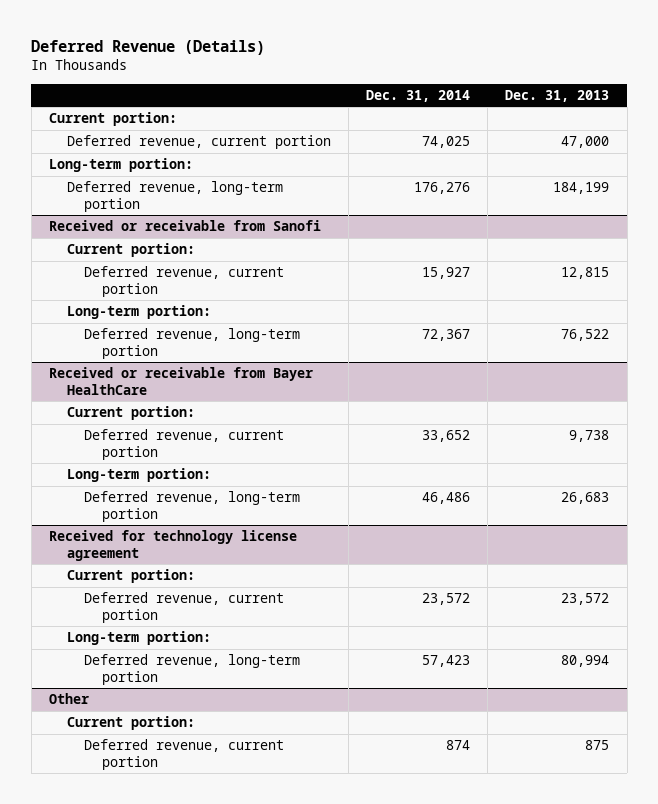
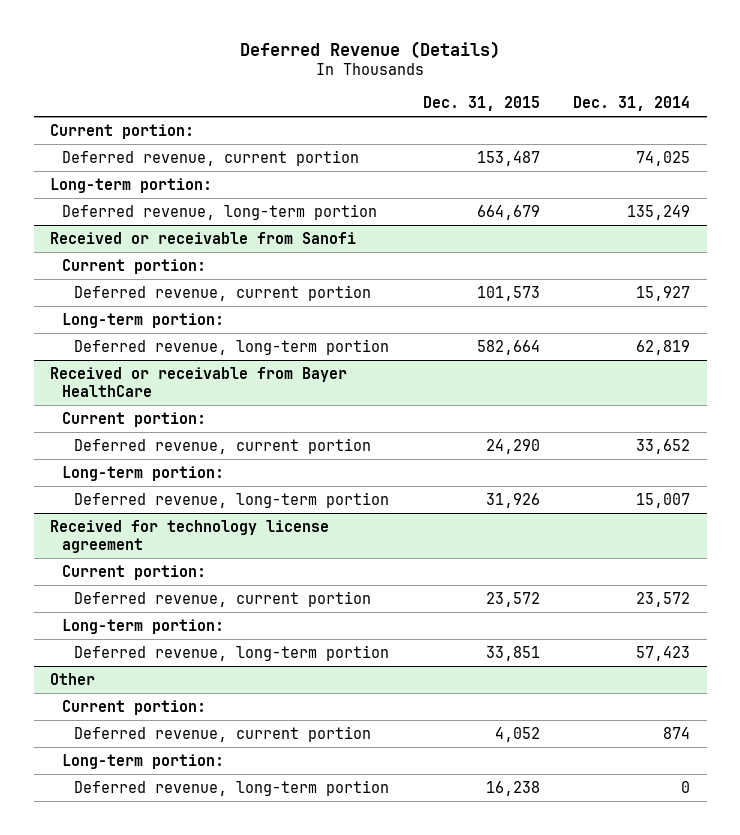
[505,89,610,102] Dec. 31, 2013 -> none
none -> [422,95,540,111] Dec. 31, 2015
[414,182,471,195] 176,276 -> [627,204,691,220] 135,249
[422,329,471,342] 72,367 -> [636,339,691,355] 62,819
[422,492,471,505] 46,486 -> [636,492,691,508] 15,007
none -> [62,753,225,769] Long-term portion:
none -> [74,779,390,796] Deferred revenue, long-term portion

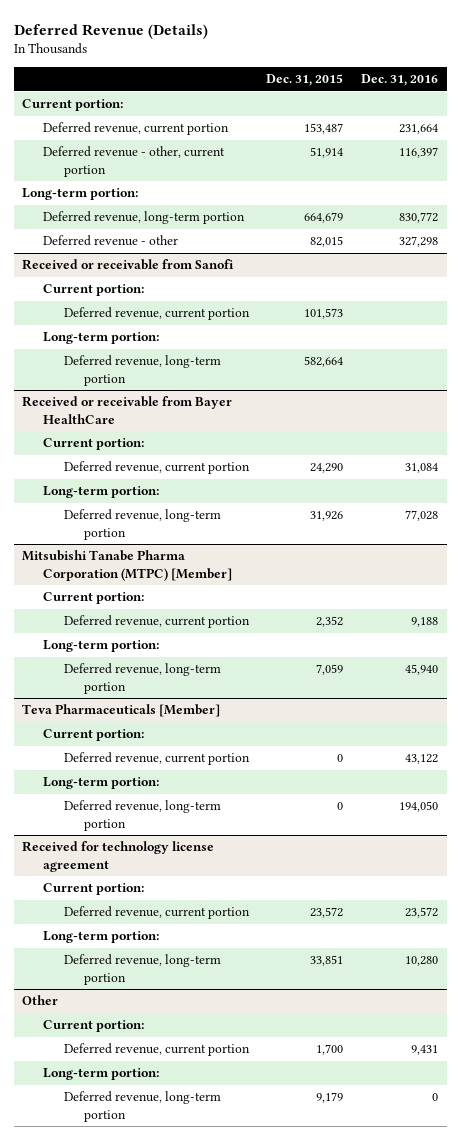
[573,95,691,111] Dec. 31, 2014 -> none
none -> [361,74,439,87] Dec. 31, 2016
none -> [43,146,226,177] Deferred revenue - other, current portion
none -> [43,235,179,247] Deferred revenue - other
none -> [22,550,233,581] Mitsubishi Tanabe Pharma Corporation (MTPC) [Member]
none -> [43,592,145,605] Current portion:
none -> [63,615,250,629] Deferred revenue, current portion
none -> [43,640,160,653] Long-term portion:
none -> [63,663,221,694] Deferred revenue, long-term portion
none -> [22,704,221,718] Teva Pharmaceuticals [Member]
none -> [43,729,145,742] Current portion:
none -> [63,752,250,766] Deferred revenue, current portion
none -> [43,777,160,790] Long-term portion:
none -> [63,800,221,831] Deferred revenue, long-term portion
[494,726,540,742] 4,052 -> [316,1044,344,1056] 1,700
[485,780,540,796] 16,238 -> [316,1092,344,1104] 9,179

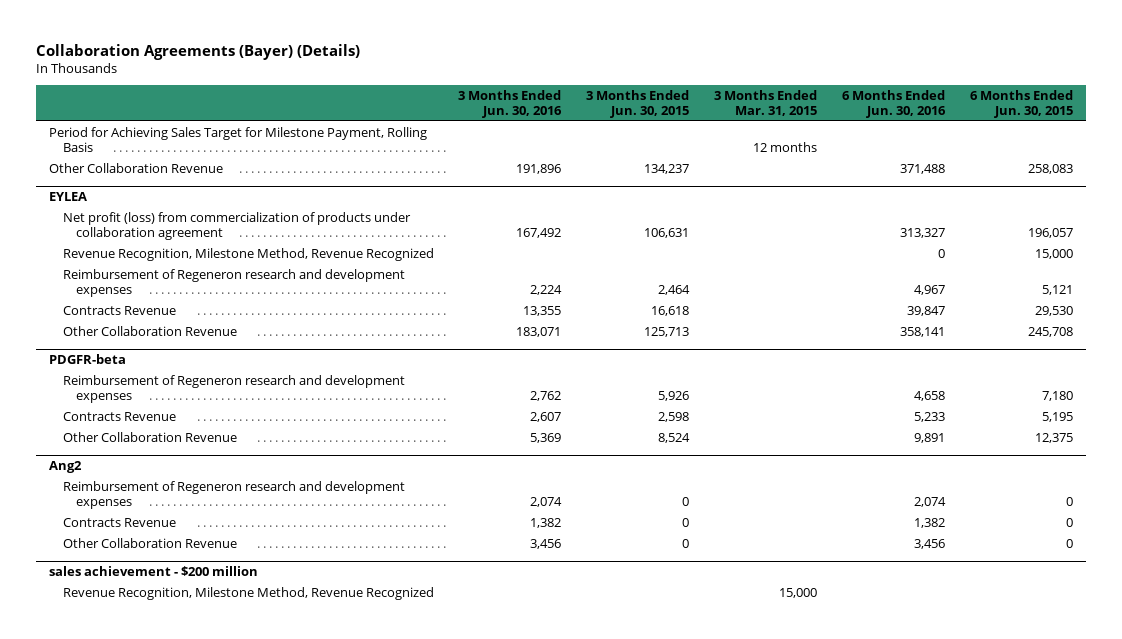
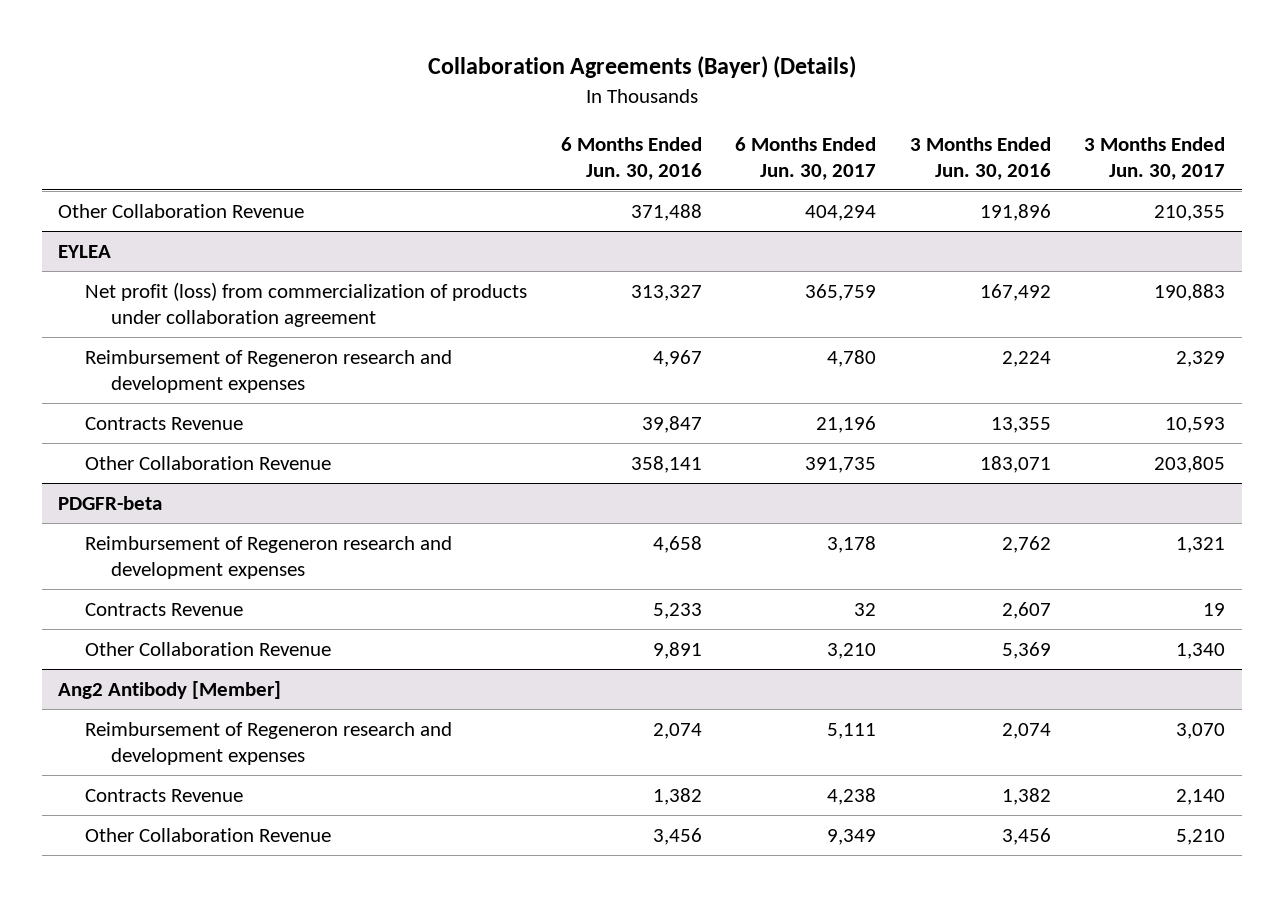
[586,89,690,118] 3 Months Ended Jun. 30, 2015 -> none
[714,89,818,116] 3 Months Ended Mar. 31, 2015 -> none
[970,89,1074,118] 6 Months Ended Jun. 30, 2015 -> none
none -> [735,136,877,180] 6 Months Ended Jun. 30, 2017
none -> [1084,136,1226,180] 3 Months Ended Jun. 30, 2017
[48,126,427,152] Period for Achieving Sales Target for Milestone Payment, Rolling Basis -> none
[62,247,434,261] Revenue Recognition, Milestone Method, Revenue Recognized -> none
[48,461,82,474] Ang2 -> none
none -> [58,680,282,699] Ang2 Antibody [Member]
[48,566,258,577] sales achievement - $200 million -> none
[62,586,434,600] Revenue Recognition, Milestone Method, Revenue Recognized -> none

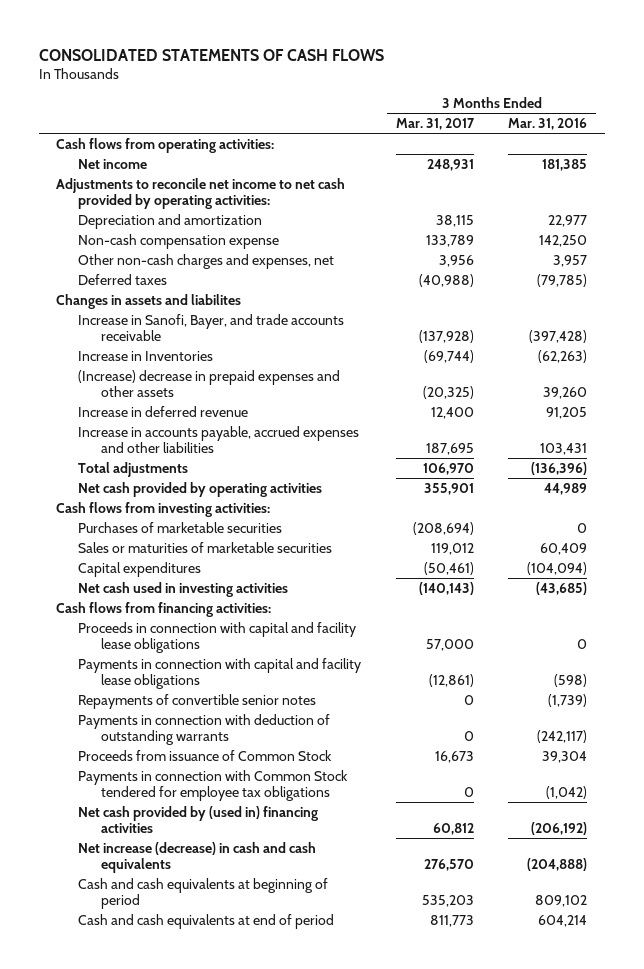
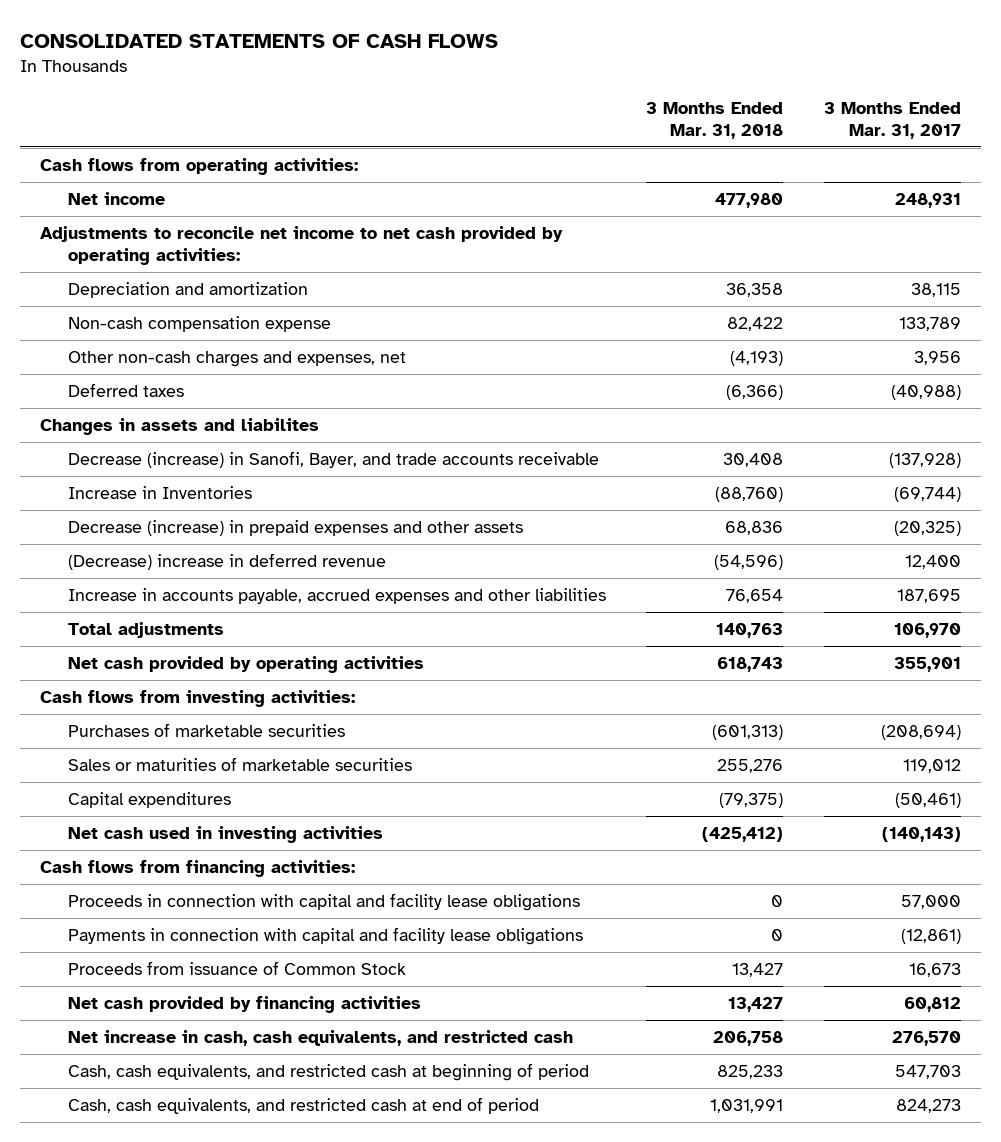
[508,118,588,131] Mar. 31, 2016 -> none
none -> [646,101,784,139] 3 Months Ended Mar. 31, 2018
[78,313,345,342] Increase in Sanofi, Bayer, and trade accounts receivable -> [67,451,599,469] Decrease (increase) in Sanofi, Bayer, and trade accounts receivable
[78,369,341,398] (Increase) decrease in prepaid expenses and other assets -> [67,520,523,537] Decrease (increase) in prepaid expenses and other assets
[78,405,249,417] Increase in deferred revenue -> [67,553,386,571] (Decrease) increase in deferred revenue
[78,693,317,709] Repayments of convertible senior notes -> none
[78,713,331,746] Payments in connection with deduction of outstanding warrants -> none
[78,769,349,802] Payments in connection with Common Stock tendered for employee tax obligations -> none
[78,805,319,834] Net cash provided by (used in) financing activities -> [67,996,421,1014] Net cash provided by financing activities
[78,841,317,874] Net increase (decrease) in cash and cash equivalents -> [67,1030,573,1047] Net increase in cash, cash equivalents, and restricted cash
[78,877,329,910] Cash and cash equivalents at beginning of period -> [67,1063,589,1082] Cash, cash equivalents, and restricted cash at beginning of period
[421,895,474,908] 535,203 -> [894,1065,961,1080] 547,703
[78,913,335,929] Cash and cash equivalents at end of period -> [67,1097,539,1115] Cash, cash equivalents, and restricted cash at end of period
[429,914,474,927] 811,773 -> [895,1099,961,1114] 824,273

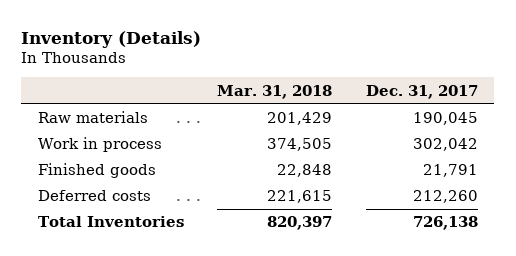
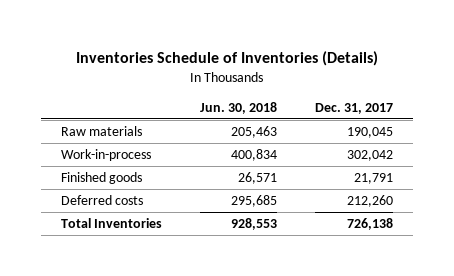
[21,30,202,48] Inventory (Details) -> [75,50,378,66] Inventories Schedule of Inventories (Details)
[217,84,333,99] Mar. 31, 2018 -> none
none -> [199,101,277,114] Jun. 30, 2018
[38,137,163,153] Work in process -> [60,149,151,162] Work-in-process

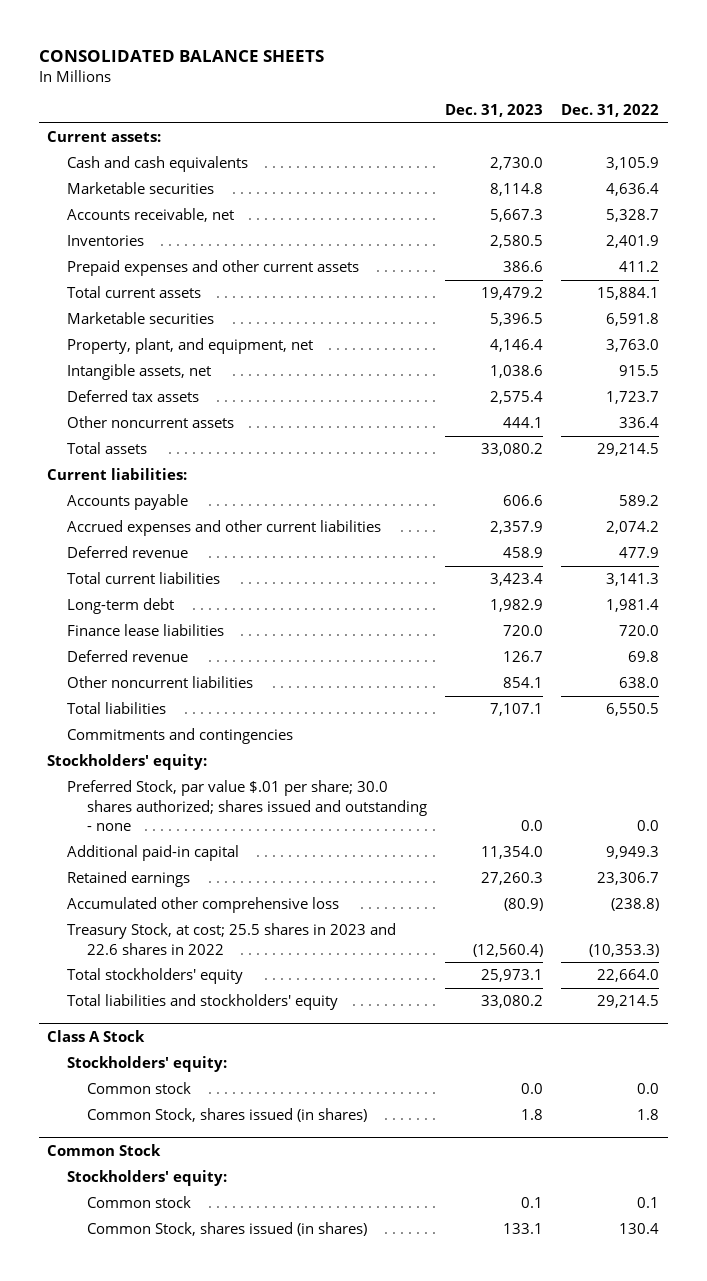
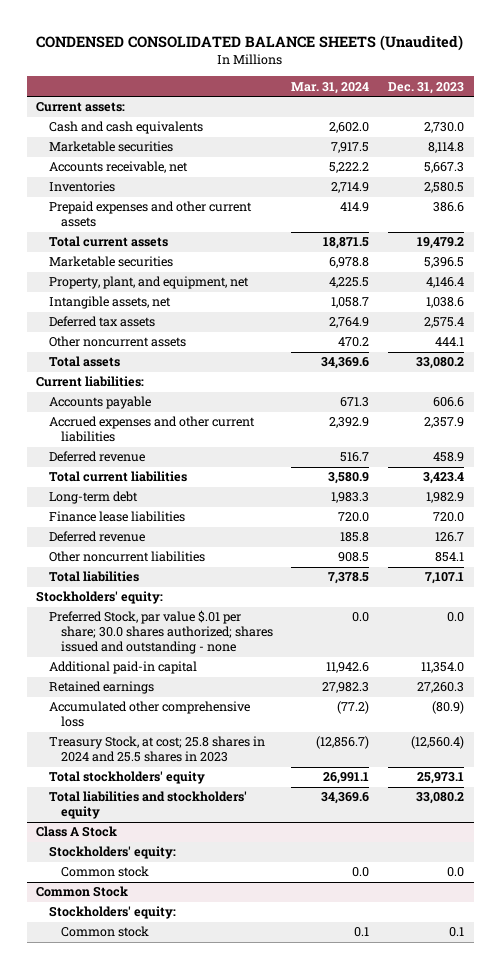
[38,49,324,62] CONSOLIDATED BALANCE SHEETS -> [36,34,464,51] CONDENSED CONSOLIDATED BALANCE SHEETS (Unaudited)
[561,103,660,117] Dec. 31, 2022 -> none
none -> [291,81,370,94] Mar. 31, 2024
[67,728,294,745] Commitments and contingencies -> none
[67,923,397,955] Treasury Stock, at cost; 25.5 shares in 2023 and 22.6 shares in 2022 -> [48,736,265,763] Treasury Stock, at cost; 25.8 shares in 2024 and 25.5 shares in 2023
[87,1108,368,1123] Common Stock, shares issued (in shares) -> none
[87,1222,368,1237] Common Stock, shares issued (in shares) -> none

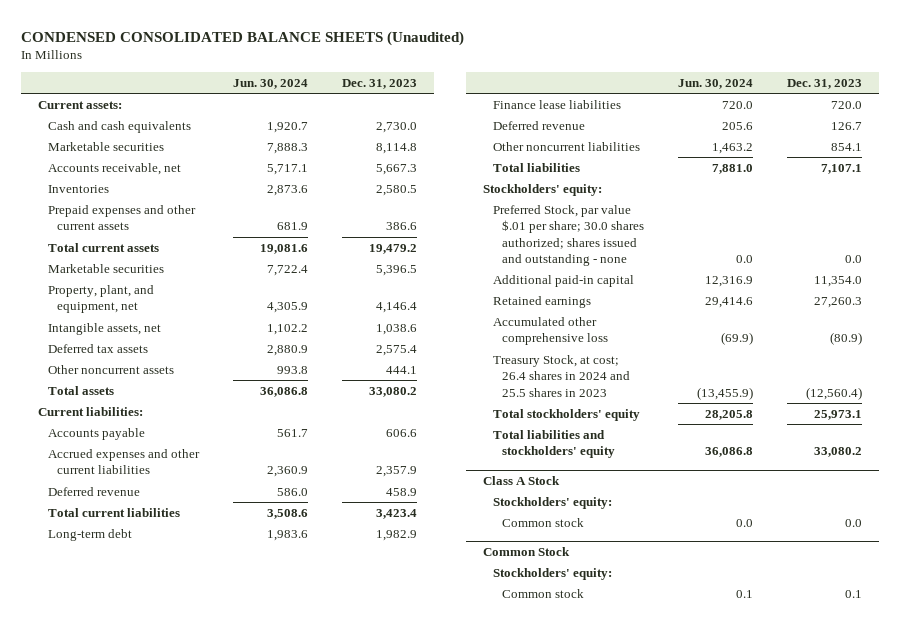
[291,81,370,94] Mar. 31, 2024 -> none
none -> [232,79,308,90] Jun. 30, 2024
[48,736,265,763] Treasury Stock, at cost; 25.8 shares in 2024 and 25.5 shares in 2023 -> [492,354,630,397] Treasury Stock, at cost; 26.4 shares in 2024 and 25.5 shares in 2023

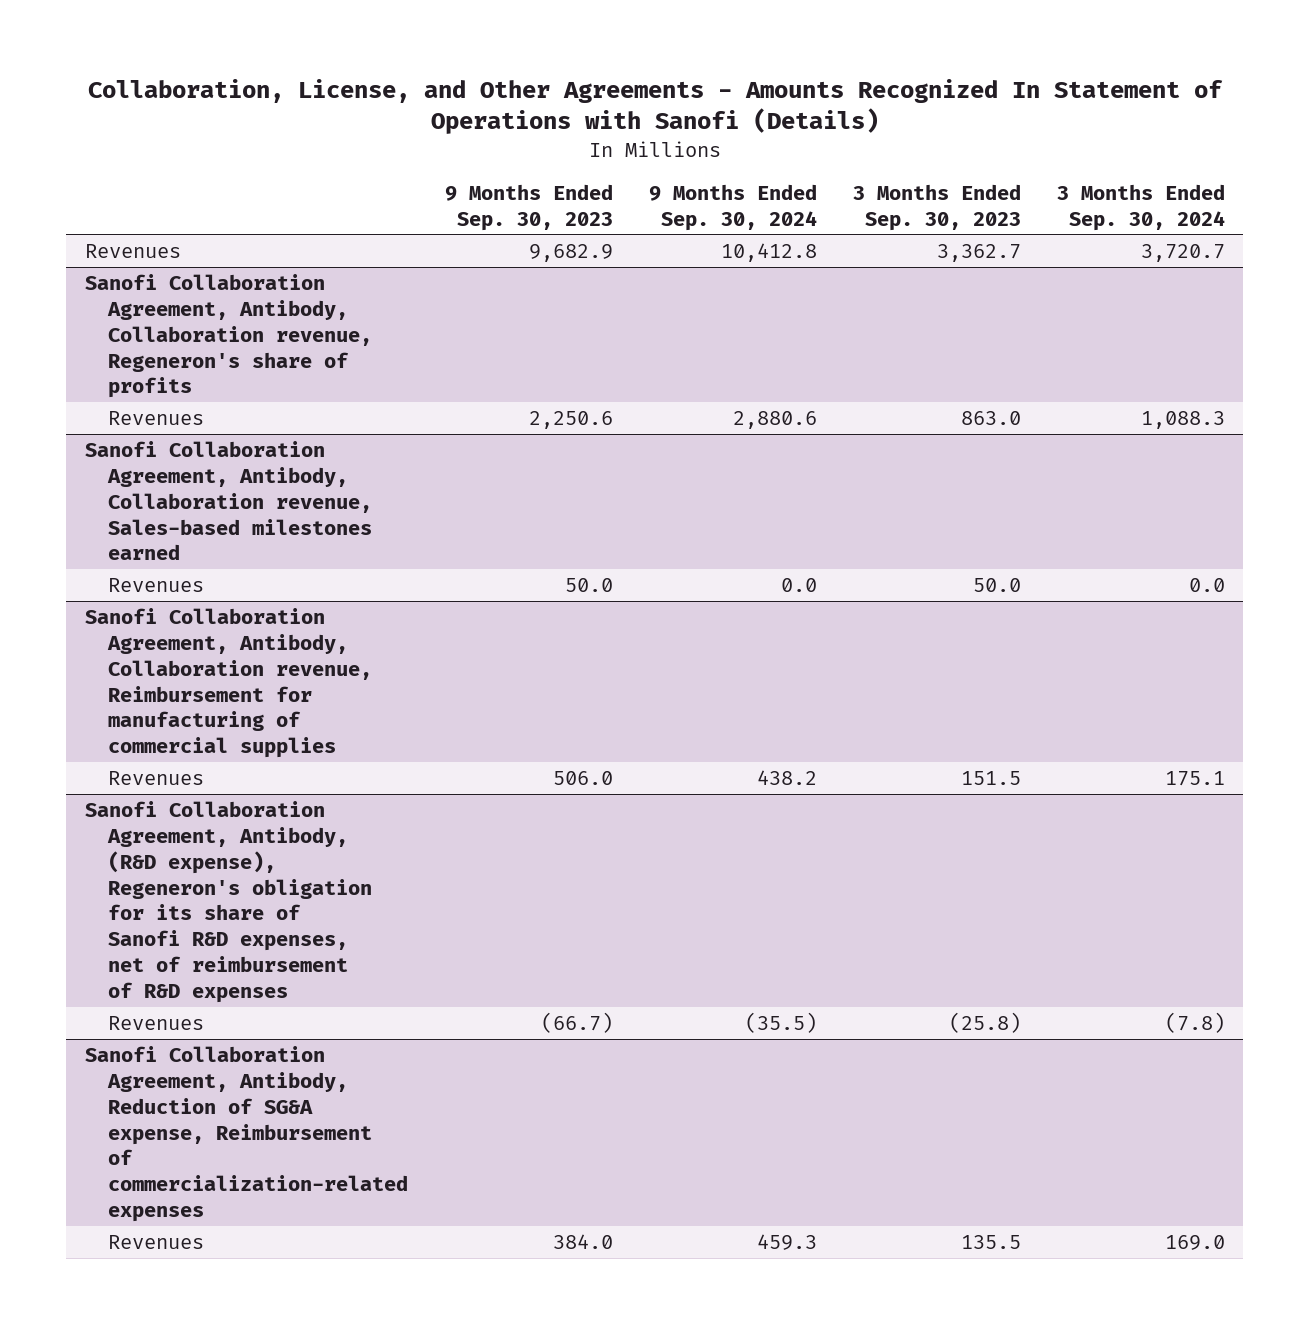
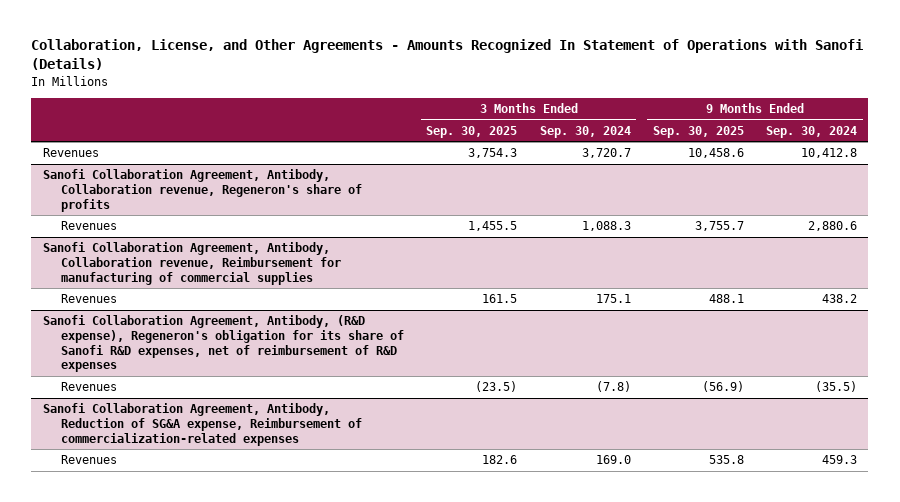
[444,183,613,231] 9 Months Ended Sep. 30, 2023 -> none
[852,183,1021,231] 3 Months Ended Sep. 30, 2023 -> none
none -> [426,125,518,138] Sep. 30, 2025
none -> [653,125,745,138] Sep. 30, 2025
[84,440,373,561] Sanofi Collaboration Agreement, Antibody, Collaboration revenue, Sales-based milestones earned -> none
[108,577,205,592] Revenues -> none

